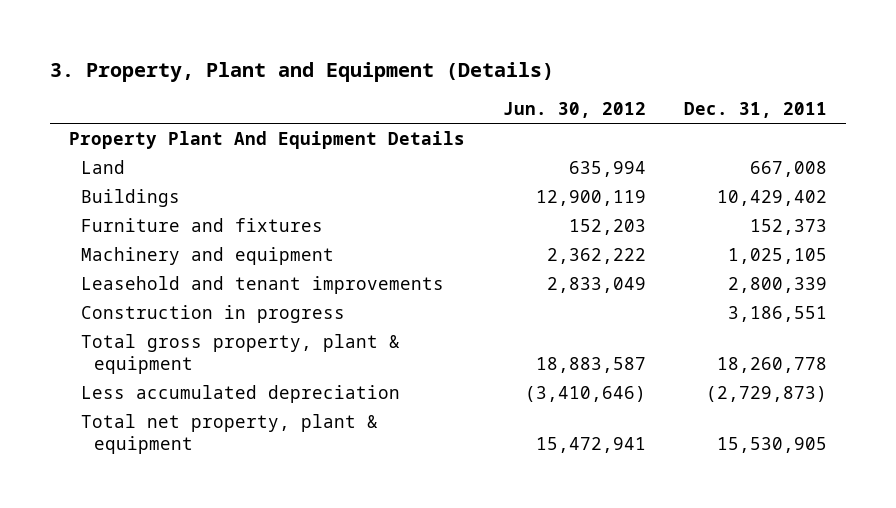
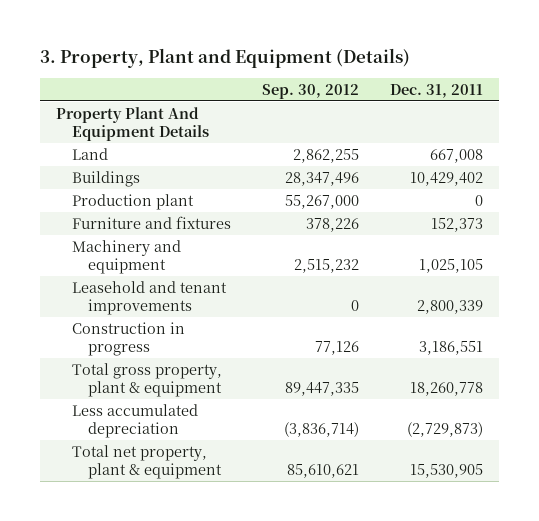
[502,102,646,119] Jun. 30, 2012 -> none
none -> [262,83,360,99] Sep. 30, 2012
none -> [71,193,194,210] Production plant

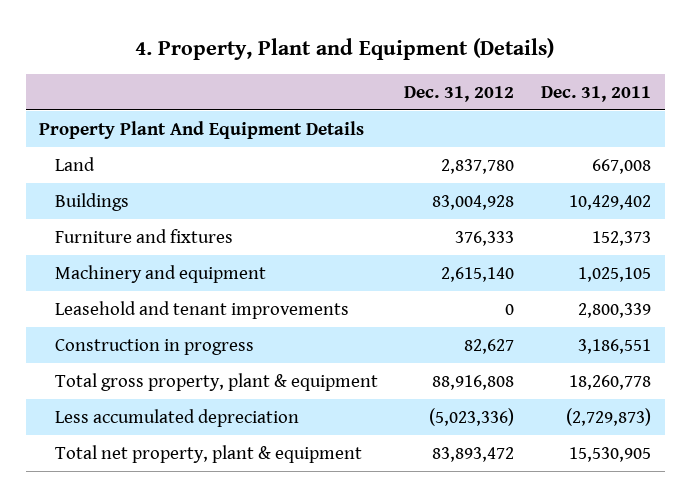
[40,48,411,69] 3. Property, Plant and Equipment (Details) -> [135,37,555,60] 4. Property, Plant and Equipment (Details)
[262,83,360,99] Sep. 30, 2012 -> none
none -> [404,85,515,102] Dec. 31, 2012
[71,193,194,210] Production plant -> none

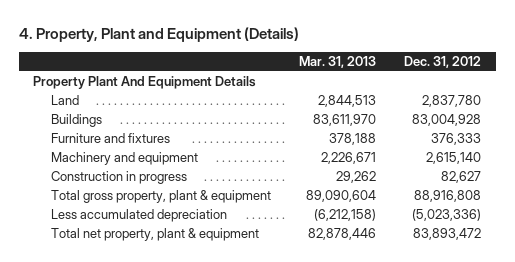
[541,85,652,102] Dec. 31, 2011 -> none
none -> [299,56,377,69] Mar. 31, 2013
[54,301,349,320] Leasehold and tenant improvements -> none

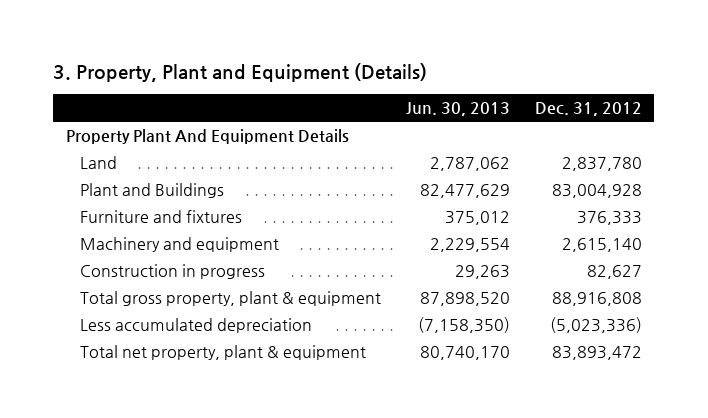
[19,27,300,43] 4. Property, Plant and Equipment (Details) -> [53,63,428,83] 3. Property, Plant and Equipment (Details)
[299,56,377,69] Mar. 31, 2013 -> none
none -> [405,102,510,117] Jun. 30, 2013
[51,114,103,128] Buildings -> [80,183,225,199] Plant and Buildings

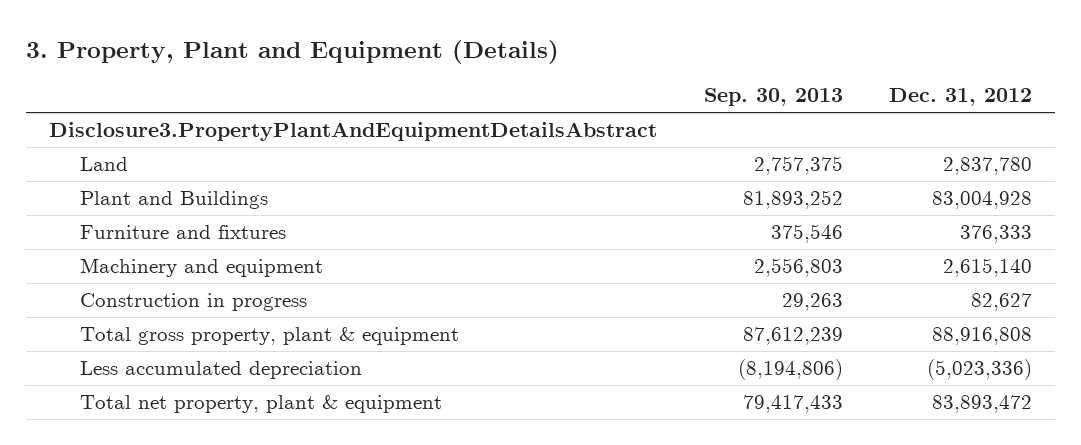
[405,102,510,117] Jun. 30, 2013 -> none
none -> [703,88,843,107] Sep. 30, 2013
[65,129,349,145] Property Plant And Equipment Details -> [49,122,658,142] Disclosure3.PropertyPlantAndEquipmentDetailsAbstract

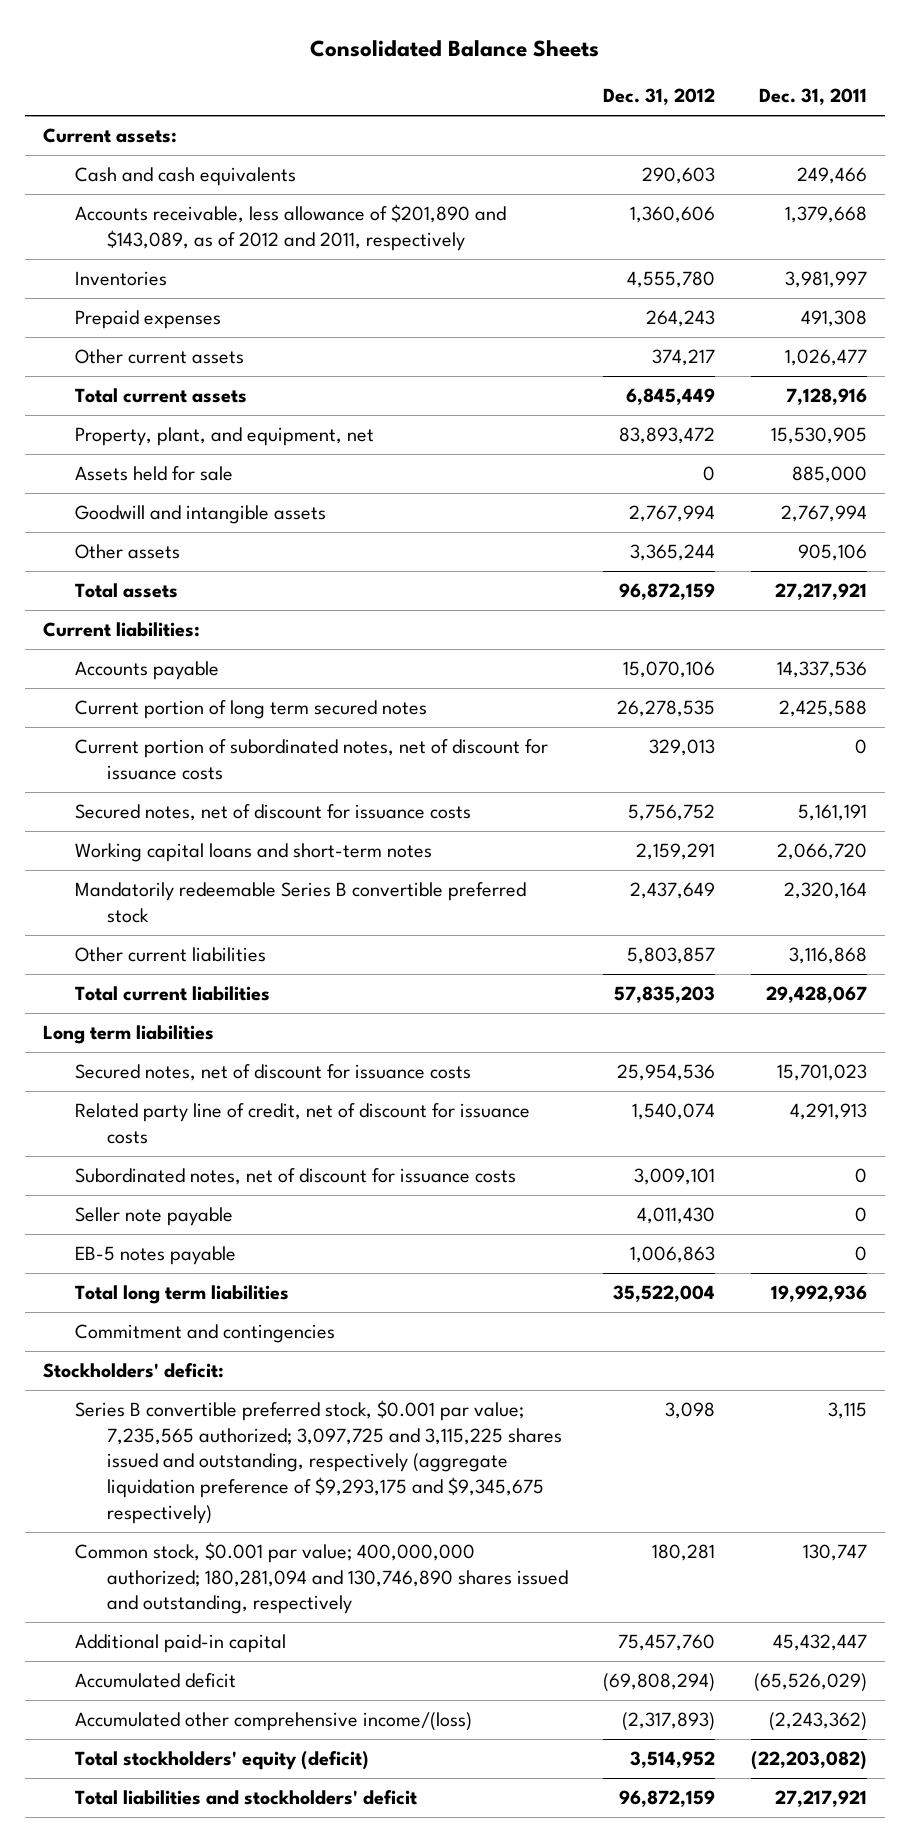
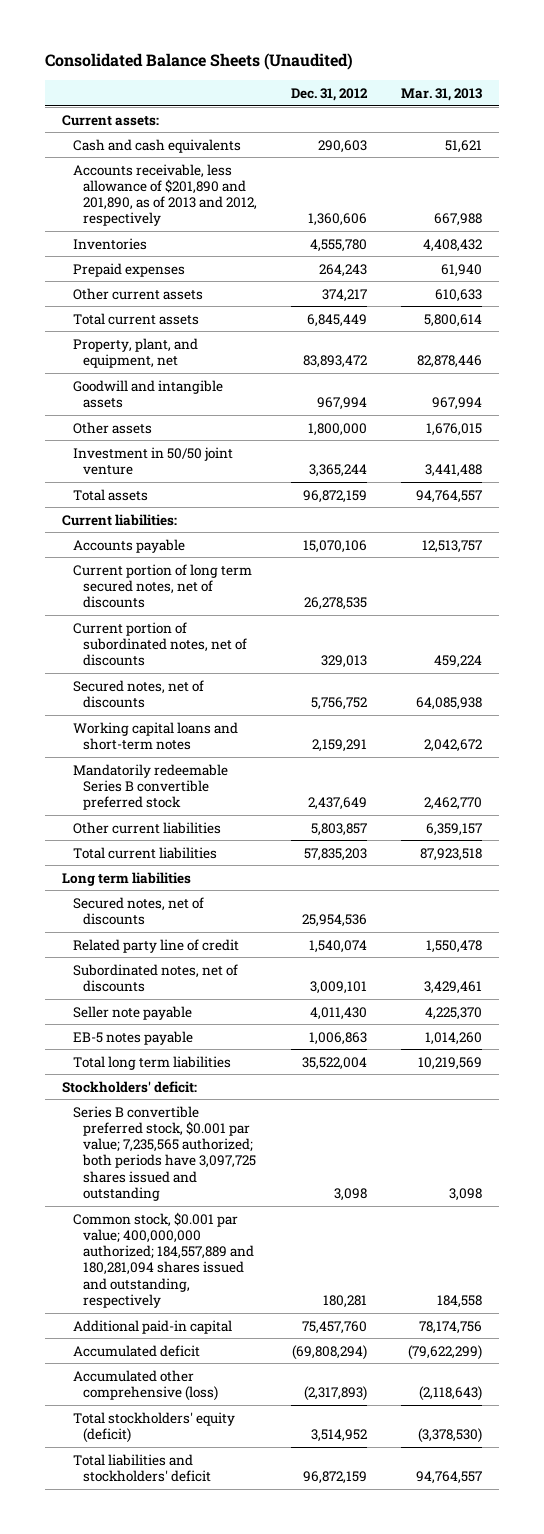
[309,40,599,58] Consolidated Balance Sheets -> [45,53,354,71] Consolidated Balance Sheets (Unaudited)
[758,88,867,106] Dec. 31, 2011 -> none
none -> [400,87,482,101] Mar. 31, 2013
[74,203,506,251] Accounts receivable, less allowance of $201,890 and $143,089, as of 2012 and 2011, respectively -> [72,163,258,227] Accounts receivable, less allowance of $201,890 and 201,890, as of 2013 and 2012, respectively
[74,465,233,481] Assets held for sale -> none
[629,504,716,522] 2,767,994 -> [316,396,367,410] 967,994
[630,543,716,561] 3,365,244 -> [307,422,367,436] 1,800,000
none -> [72,446,233,475] Investment in 50/50 joint venture
[74,699,427,719] Current portion of long term secured notes -> [72,563,252,609] Current portion of long term secured notes, net of discounts
[74,738,548,780] Current portion of subordinated notes, net of discount for issuance costs -> [72,621,248,667] Current portion of subordinated notes, net of discounts
[74,803,471,821] Secured notes, net of discount for issuance costs -> [72,679,204,708] Secured notes, net of discounts
[74,1063,471,1081] Secured notes, net of discount for issuance costs -> [72,896,204,925] Secured notes, net of discounts
[74,1102,530,1144] Related party line of credit, net of discount for issuance costs -> [72,938,239,953] Related party line of credit
[74,1167,516,1185] Subordinated notes, net of discount for issuance costs -> [72,963,238,992] Subordinated notes, net of discounts
[74,1323,335,1343] Commitment and contingencies -> none
[74,1399,562,1524] Series B convertible preferred stock, $0.001 par value; 7,235,565 authorized; 3,097,725 and 3,115,225 shares issued and outstanding, respectively (aggregate liquidation preference of $9,293,175 and $9,345,675 respectively) -> [72,1105,257,1201] Series B convertible preferred stock, $0.001 par value; 7,235,565 authorized; both periods have 3,097,725 shares issued and outstanding
[74,1541,568,1615] Common stock, $0.001 par value; 400,000,000 authorized; 180,281,094 and 130,746,890 shares issued and outstanding, respectively -> [72,1211,255,1308] Common stock, $0.001 par value; 400,000,000 authorized; 184,557,889 and 180,281,094 shares issued and outstanding, respectively
[74,1711,472,1731] Accumulated other comprehensive income/(loss) -> [72,1369,219,1401] Accumulated other comprehensive (loss)

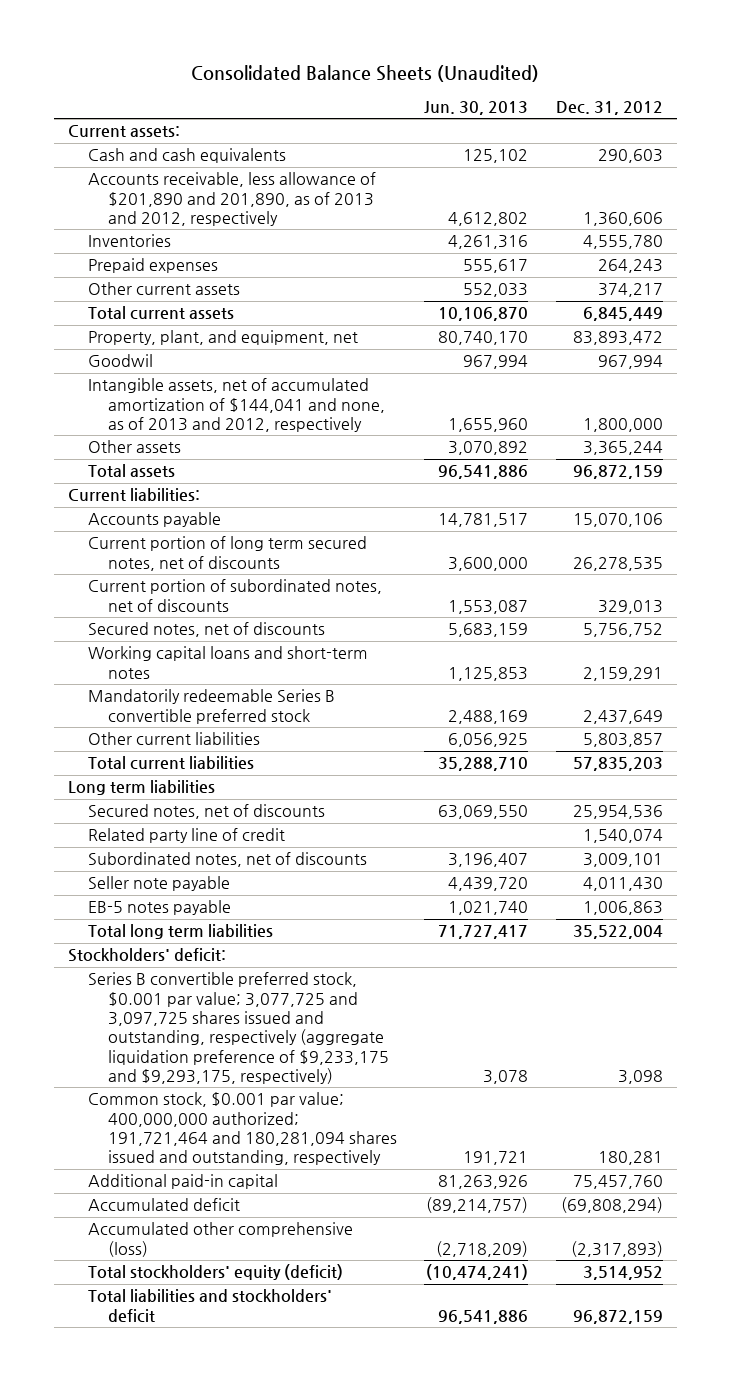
[400,87,482,101] Mar. 31, 2013 -> none
none -> [424,101,529,116] Jun. 30, 2013
[72,446,233,475] Investment in 50/50 joint venture -> none
[72,379,223,408] Goodwill and intangible assets -> [88,354,154,368] Goodwil
none -> [88,378,385,432] Intangible assets, net of accumulated amortization of $144,041 and none, as of 2013 and 2012, respectively
[307,422,367,436] 1,800,000 -> [582,441,663,456] 3,365,244
[72,1105,257,1201] Series B convertible preferred stock, $0.001 par value; 7,235,565 authorized; both periods have 3,097,725 shares issued and outstanding -> [88,972,389,1084] Series B convertible preferred stock, $0.001 par value; 3,077,725 and 3,097,725 shares issued and outstanding, respectively (aggregate liquidation preference of $9,233,175 and $9,293,175, respectively)
[72,1211,255,1308] Common stock, $0.001 par value; 400,000,000 authorized; 184,557,889 and 180,281,094 shares issued and outstanding, respectively -> [88,1092,397,1166] Common stock, $0.001 par value; 400,000,000 authorized; 191,721,464 and 180,281,094 shares issued and outstanding, respectively

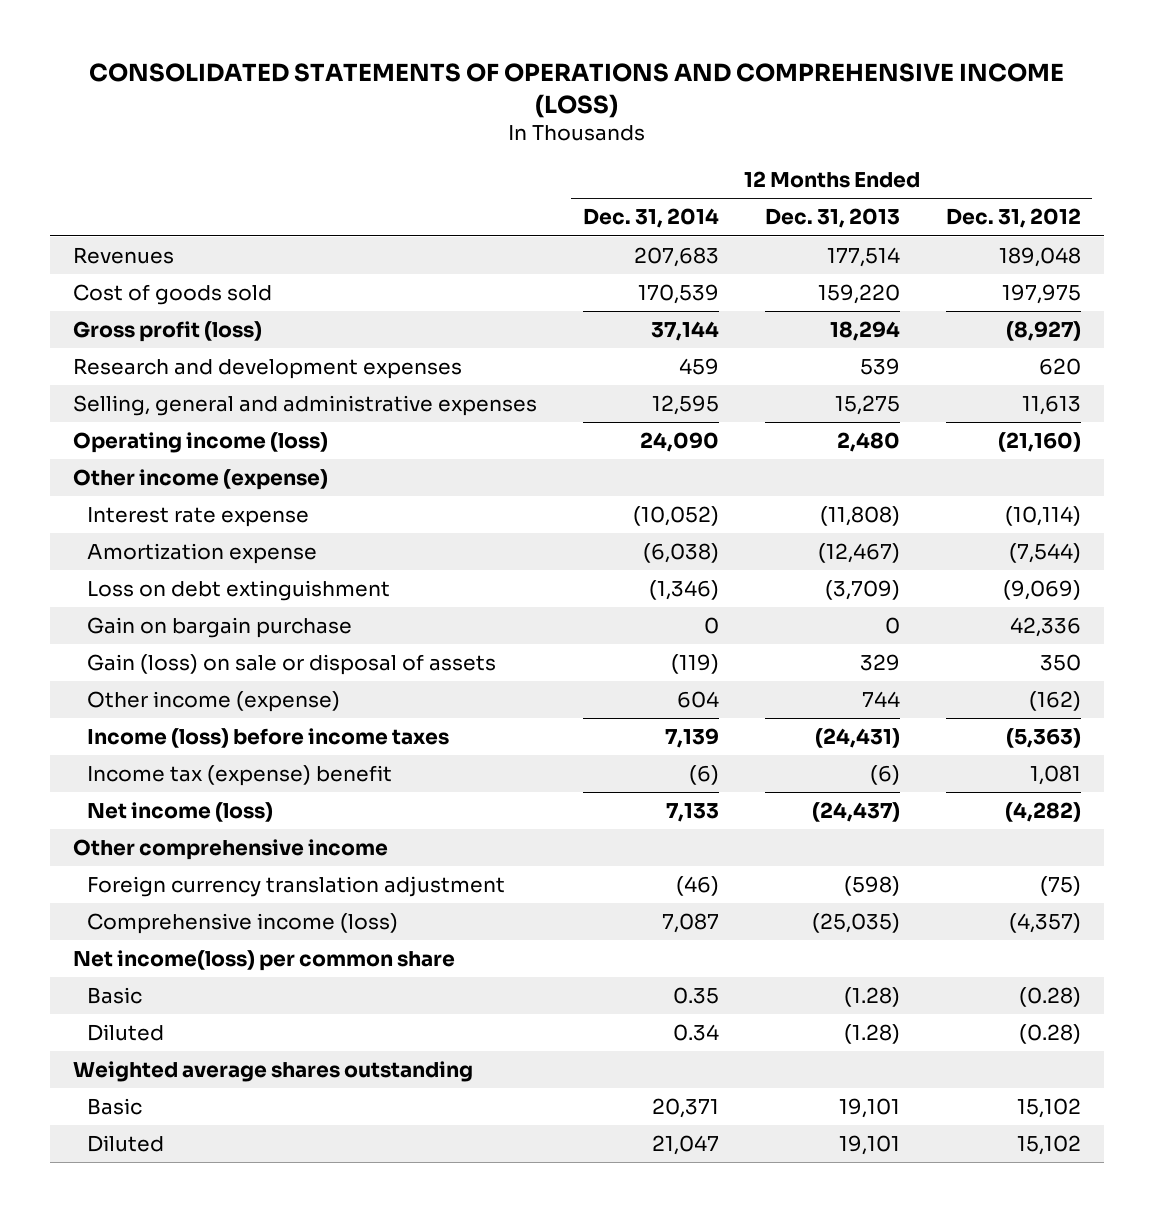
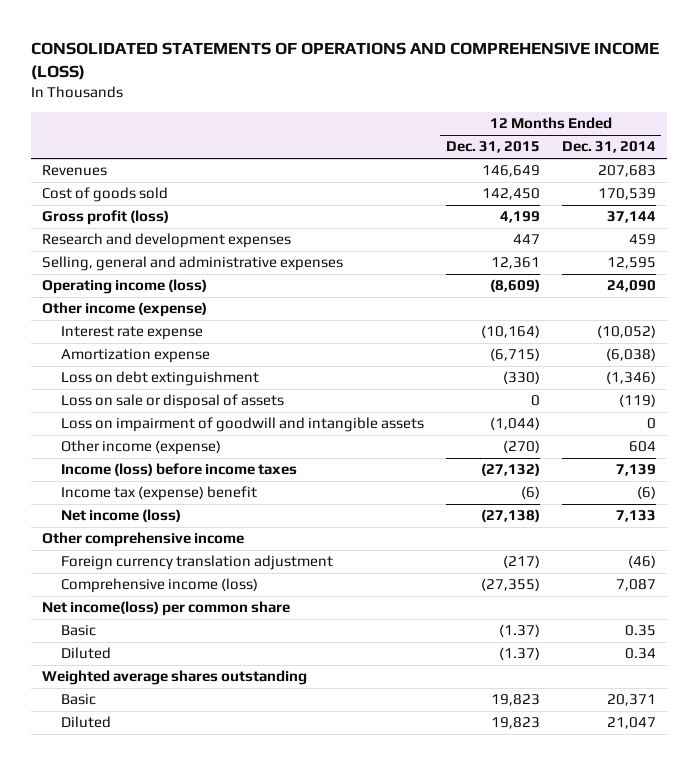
[764,208,900,229] Dec. 31, 2013 -> none
[945,208,1081,229] Dec. 31, 2012 -> none
none -> [445,141,540,154] Dec. 31, 2015
[87,617,353,639] Gain on bargain purchase -> none
[87,654,497,676] Gain (loss) on sale or disposal of assets -> [60,394,284,410] Loss on sale or disposal of assets
none -> [60,417,424,433] Loss on impairment of goodwill and intangible assets

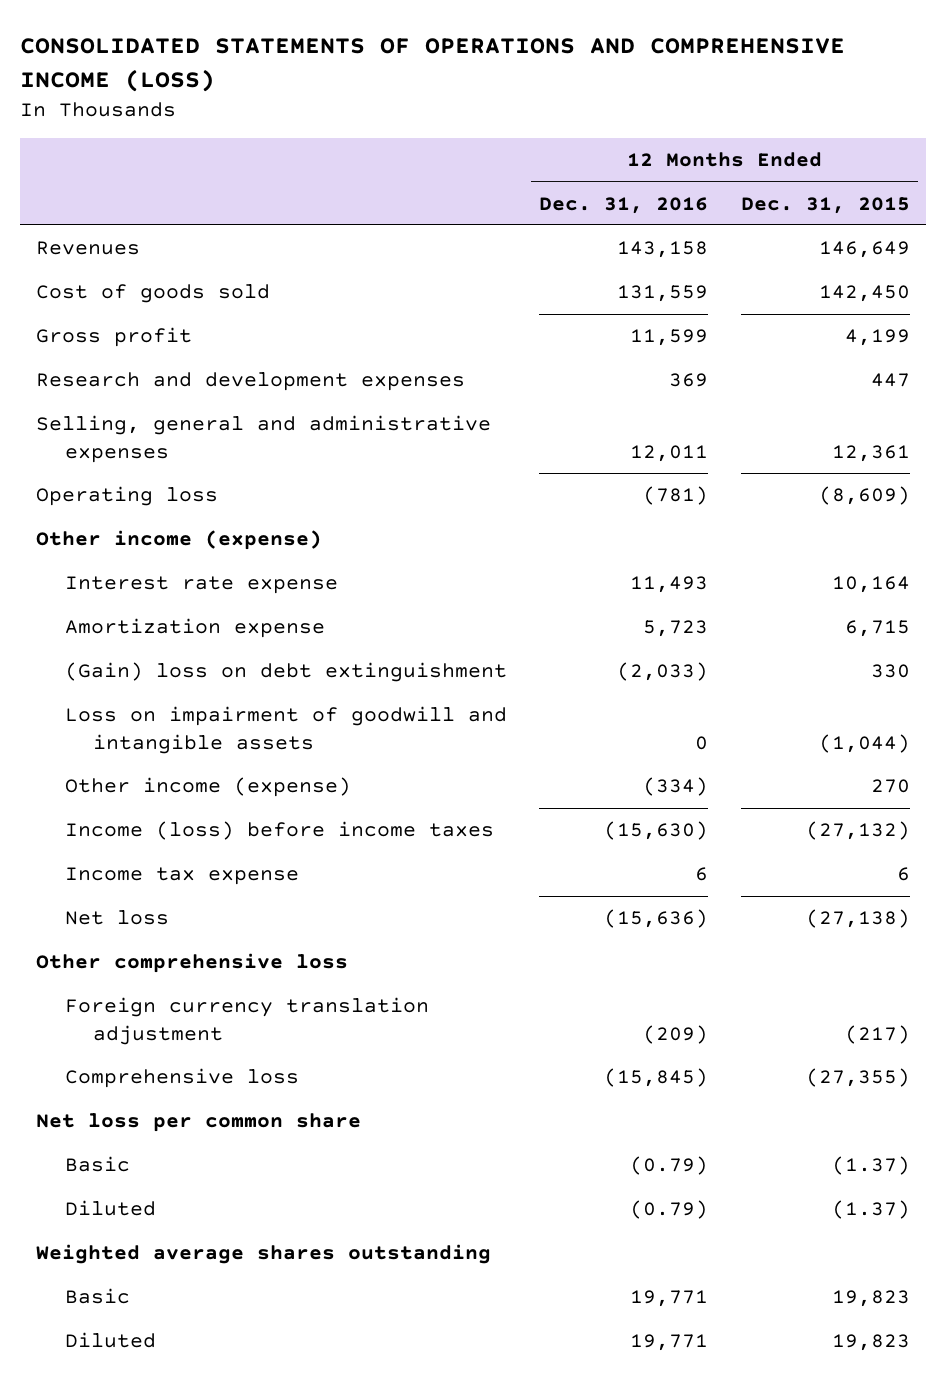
[561,141,656,154] Dec. 31, 2014 -> none
none -> [539,196,709,214] Dec. 31, 2016
[42,210,170,226] Gross profit (loss) -> [36,327,193,348] Gross profit
[42,279,208,295] Operating income (loss) -> [36,486,219,507] Operating loss
[60,394,284,410] Loss on sale or disposal of assets -> none
[480,325,540,339] (10,164) -> [832,576,911,594] 10,164
[489,348,540,362] (6,715) -> [845,620,911,638] 6,715
[60,371,259,387] Loss on debt extinguishment -> [64,662,507,683] (Gain) loss on debt extinguishment
[502,371,540,385] (330) -> [871,664,911,679] 330
[502,440,540,454] (270) -> [871,779,911,794] 270
[60,486,257,502] Income tax (expense) benefit -> [64,867,299,886] Income tax expense
[520,486,540,500] (6) -> [897,867,911,882] 6
[60,509,181,523] Net income (loss) -> [64,910,169,926] Net loss
[42,532,245,548] Other comprehensive income -> [36,953,349,974] Other comprehensive loss
[60,578,258,594] Comprehensive income (loss) -> [64,1068,299,1089] Comprehensive loss
[42,601,291,617] Net income(loss) per common share -> [36,1113,362,1133] Net loss per common share

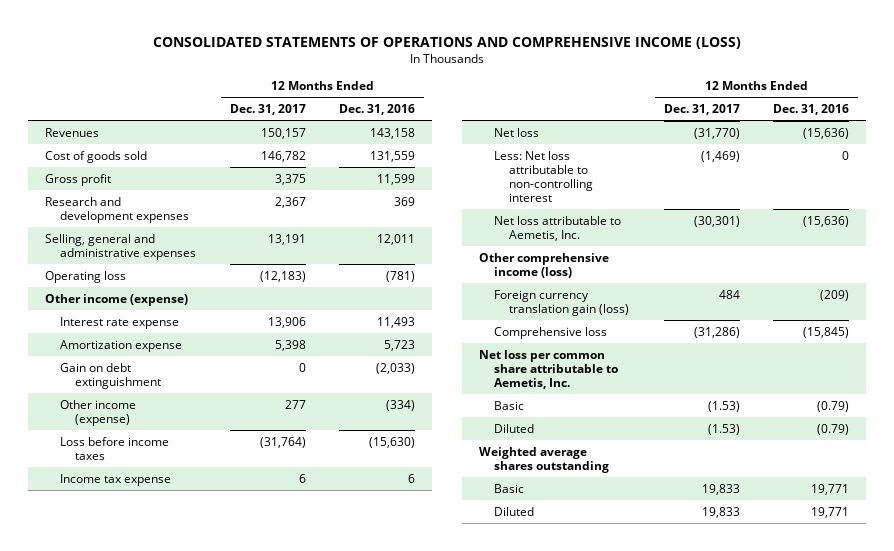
[741,196,911,214] Dec. 31, 2015 -> none
none -> [229,104,306,116] Dec. 31, 2017
[64,706,507,754] Loss on impairment of goodwill and intangible assets -> none
[64,662,507,683] (Gain) loss on debt extinguishment -> [60,362,162,389] Gain on debt extinguishment
[64,821,494,841] Income (loss) before income taxes -> [60,436,170,460] Loss before income taxes
none -> [494,150,594,202] Less: Net loss attributable to non-controlling interest
none -> [494,215,622,241] Net loss attributable to Aemetis, Inc.
[36,953,349,974] Other comprehensive loss -> [478,252,609,278] Other comprehensive income (loss)
[64,997,429,1045] Foreign currency translation adjustment -> [494,289,630,316] Foreign currency translation gain (loss)
[36,1113,362,1133] Net loss per common share -> [478,349,619,389] Net loss per common share attributable to Aemetis, Inc.

